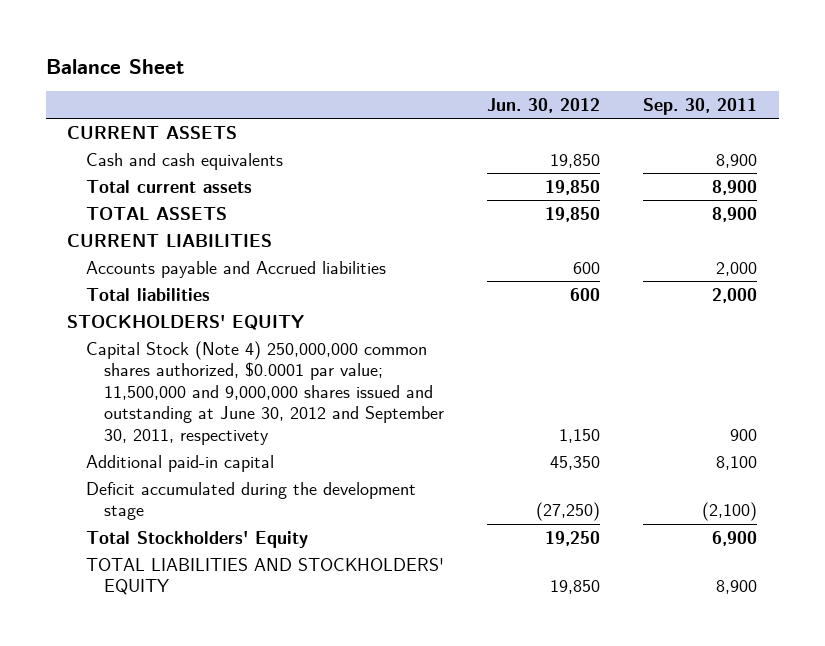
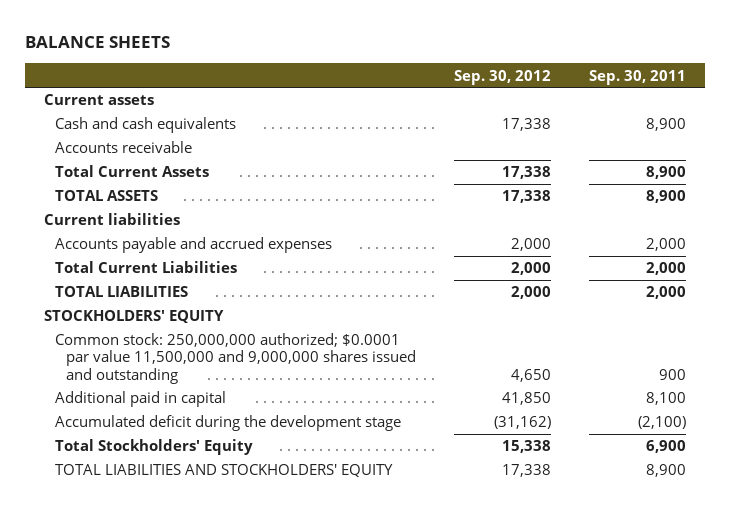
[46,58,185,74] Balance Sheet -> [25,36,171,49] BALANCE SHEETS
[487,98,601,114] Jun. 30, 2012 -> none
none -> [454,69,552,85] Sep. 30, 2012
[67,125,238,139] CURRENT ASSETS -> [44,94,155,106] Current assets
none -> [55,141,193,154] Accounts receivable
[85,179,252,193] Total current assets -> [55,165,210,178] Total Current Assets
[67,233,273,247] CURRENT LIABILITIES -> [44,213,181,226] Current liabilities
[85,260,386,278] Accounts payable and Accrued liabilities -> [55,237,333,254] Accounts payable and accrued expenses
none -> [55,261,238,274] Total Current Liabilities
[85,287,210,301] Total liabilities -> [55,286,189,298] TOTAL LIABILITIES
[85,340,445,446] Capital Stock (Note 4) 250,000,000 common shares authorized, $0.0001 par value; 11,500,000 and 9,000,000 shares issued and outstanding at June 30, 2012 and September 30, 2011, respectivety -> [55,333,417,384] Common stock: 250,000,000 authorized; $0.0001 par value 11,500,000 and 9,000,000 shares issued and outstanding
[85,454,274,472] Additional paid-in capital -> [55,391,227,408] Additional paid in capital
[85,481,416,521] Deficit accumulated during the development stage -> [55,415,402,432] Accumulated deficit during the development stage

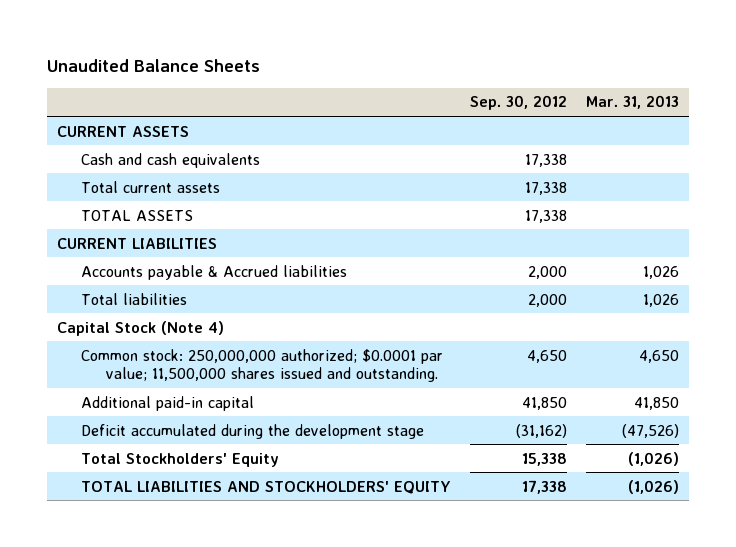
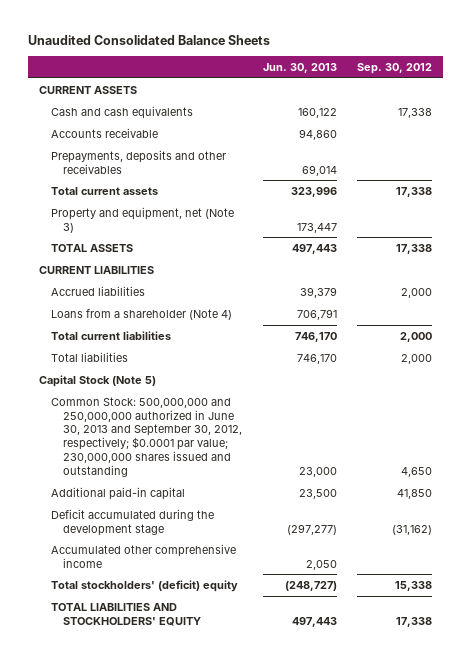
[47,59,261,73] Unaudited Balance Sheets -> [28,35,271,46] Unaudited Consolidated Balance Sheets
[586,95,680,110] Mar. 31, 2013 -> none
none -> [262,63,337,74] Jun. 30, 2013
none -> [50,127,158,138] Accounts receivable
none -> [50,149,226,174] Prepayments, deposits and other receivables
none -> [50,206,234,233] Property and equipment, net (Note 3)
[81,264,348,280] Accounts payable & Accrued liabilities -> [50,285,145,296] Accrued liabilities
none -> [50,308,232,320] Loans from a shareholder (Note 4)
none -> [50,330,171,340] Total current liabilities
[56,320,224,336] Capital Stock (Note 4) -> [38,374,156,387] Capital Stock (Note 5)
[81,348,444,383] Common stock: 250,000,000 authorized; $0.0001 par value; 11,500,000 shares issued and outstanding. -> [50,396,243,477] Common Stock: 500,000,000 and 250,000,000 authorized in June 30, 2013 and September 30, 2012, respectively; $0.0001 par value; 230,000,000 shares issued and outstanding
none -> [50,543,236,568] Accumulated other comprehensive income
[81,452,280,467] Total Stockholders' Equity -> [50,579,238,592] Total stockholders' (deficit) equity

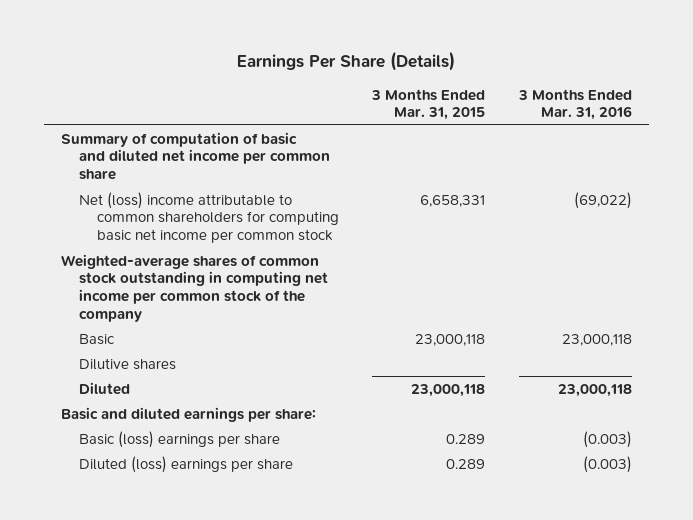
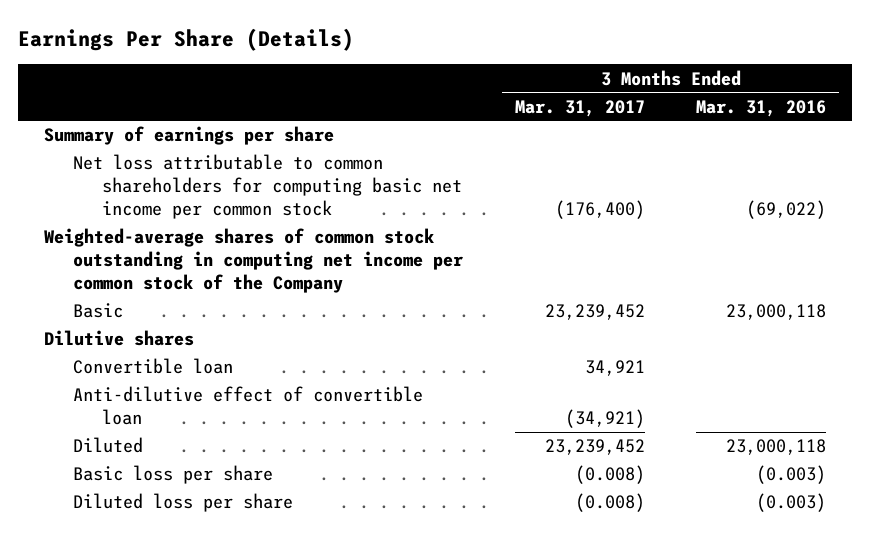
[371,88,486,121] 3 Months Ended Mar. 31, 2015 -> none
none -> [514,99,645,117] Mar. 31, 2017
[60,131,330,181] Summary of computation of basic and diluted net income per common share -> [44,126,335,146] Summary of earnings per share
[78,191,339,244] Net (loss) income attributable to common shareholders for computing basic net income per common stock -> [73,154,462,220] Net loss attributable to common shareholders for computing basic net income per common stock
[60,253,328,322] Weighted-average shares of common stock outstanding in computing net income per common stock of the company -> [44,228,464,294] Weighted-average shares of common stock outstanding in computing net income per common stock of the Company
none -> [73,358,234,375] Convertible loan
none -> [73,386,424,426] Anti-dilutive effect of convertible loan
[60,406,316,422] Basic and diluted earnings per share: -> none
[78,430,280,448] Basic (loss) earnings per share -> [73,465,274,485] Basic loss per share
[78,455,293,473] Diluted (loss) earnings per share -> [73,493,294,513] Diluted loss per share

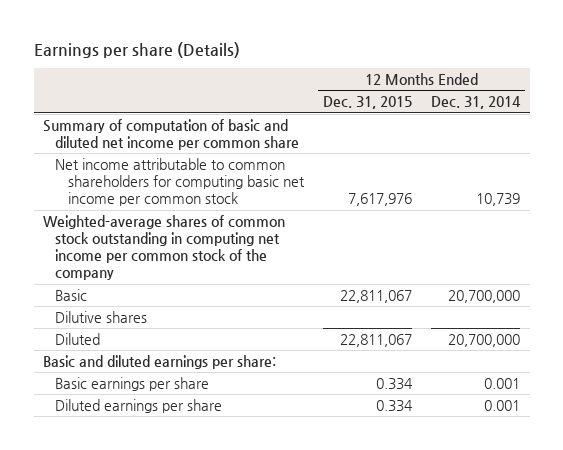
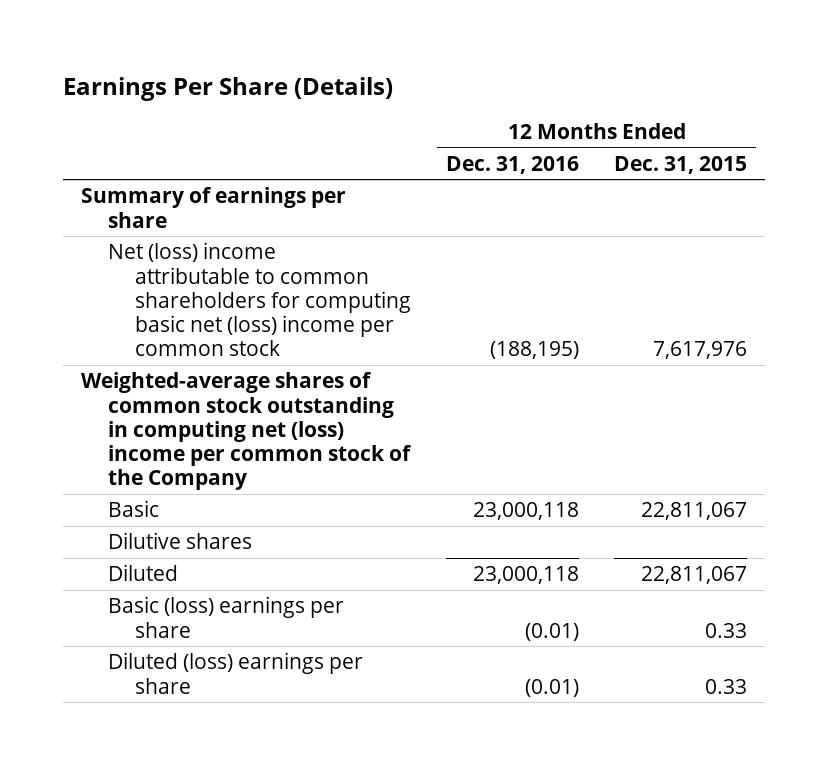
[33,41,240,58] Earnings per share (Details) -> [62,76,393,101] Earnings Per Share (Details)
[431,96,522,110] Dec. 31, 2014 -> none
none -> [446,155,580,174] Dec. 31, 2016
[43,118,300,151] Summary of computation of basic and diluted net income per common share -> [80,187,346,228] Summary of earnings per share
[55,157,305,207] Net income attributable to common shareholders for computing basic net income per common stock -> [107,242,411,357] Net (loss) income attributable to common shareholders for computing basic net (loss) income per common stock
[43,214,286,281] Weighted-average shares of common stock outstanding in computing net income per common stock of the company -> [80,372,412,491] Weighted-average shares of common stock outstanding in computing net (loss) income per common stock of the Company
[43,354,277,369] Basic and diluted earnings per share: -> none
[55,376,210,391] Basic earnings per share -> [107,596,344,638] Basic (loss) earnings per share
[375,377,413,390] 0.334 -> [705,622,748,638] 0.33
[55,398,223,413] Diluted earnings per share -> [107,652,363,694] Diluted (loss) earnings per share
[375,399,413,412] 0.334 -> [705,678,748,694] 0.33

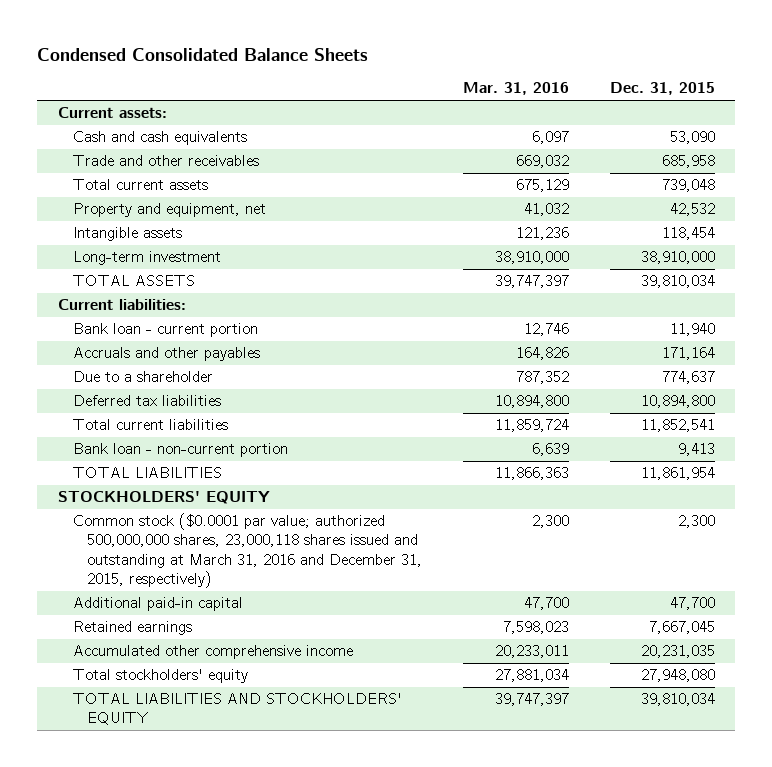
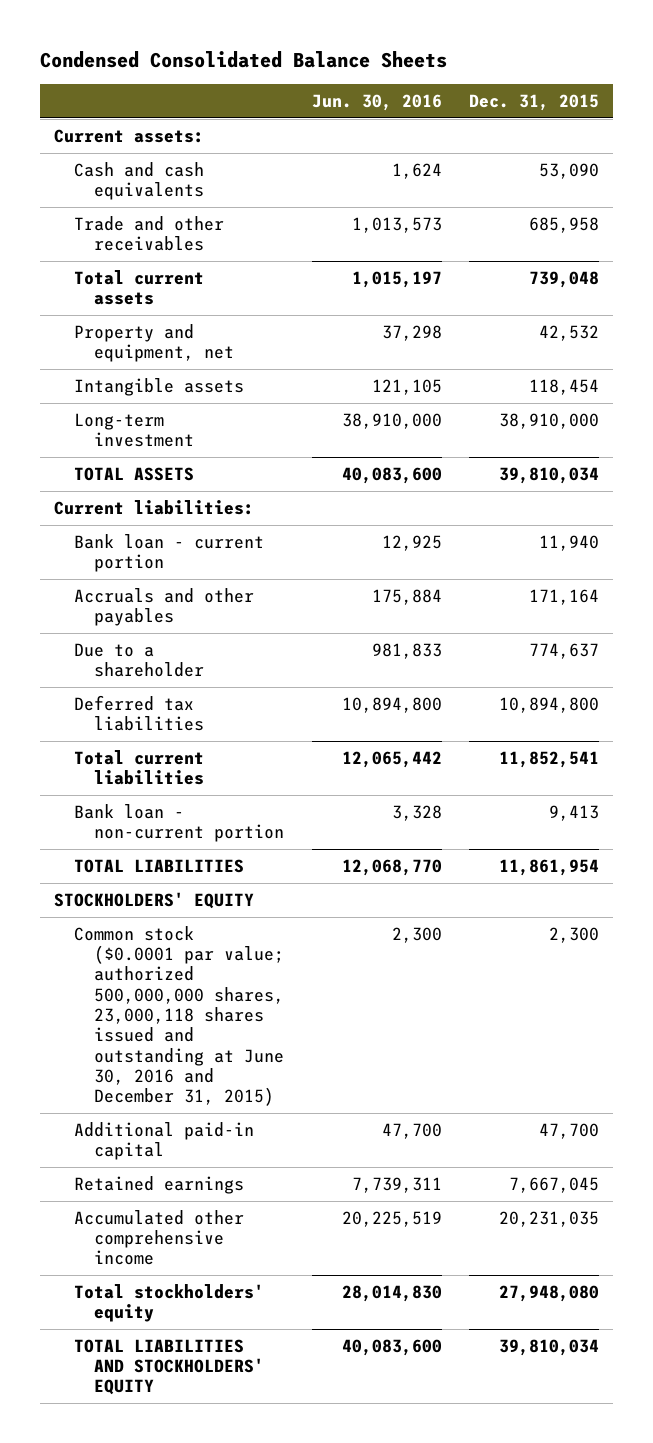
[463,82,570,96] Mar. 31, 2016 -> none
none -> [311,94,442,112] Jun. 30, 2016
[72,513,423,589] Common stock ($0.0001 par value; authorized 500,000,000 shares, 23,000,118 shares issued and outstanding at March 31, 2016 and December 31, 2015, respectively) -> [73,925,285,1107] Common stock ($0.0001 par value; authorized 500,000,000 shares, 23,000,118 shares issued and outstanding at June 30, 2016 and December 31, 2015)

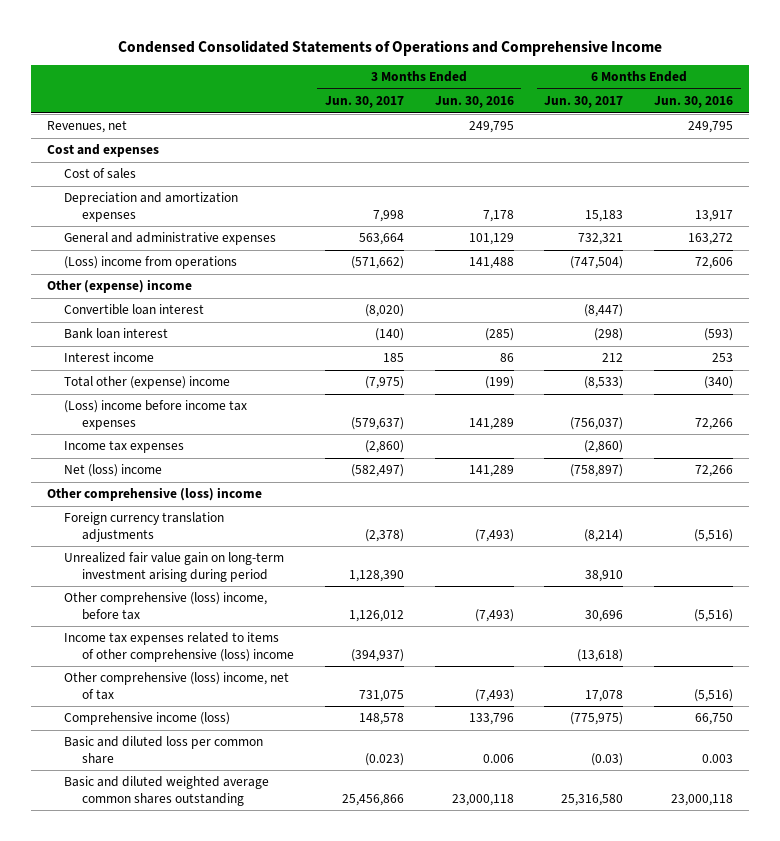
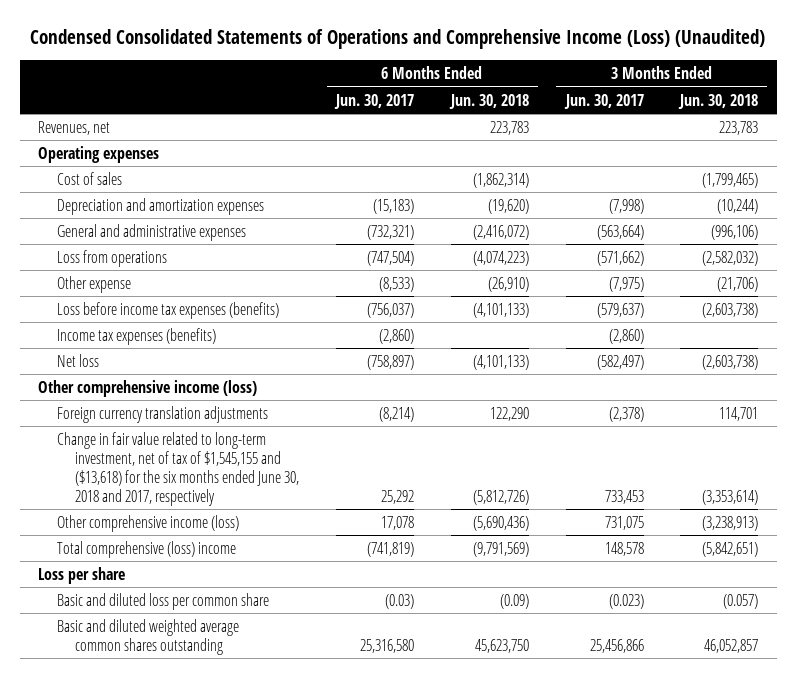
[117,39,662,56] Condensed Consolidated Statements of Operations and Comprehensive Income -> [30,29,766,50] Condensed Consolidated Statements of Operations and Comprehensive Income (Loss) (Unaudited)
[434,96,514,109] Jun. 30, 2016 -> none
[654,96,734,109] Jun. 30, 2016 -> none
none -> [448,93,529,109] Jun. 30, 2018
none -> [678,93,759,109] Jun. 30, 2018
[46,144,159,158] Cost and expenses -> [38,145,160,163] Operating expenses
[46,279,192,294] Other (expense) income -> none
[64,304,205,316] Convertible loan interest -> none
[64,328,169,340] Bank loan interest -> none
[64,352,155,363] Interest income -> none
[372,209,404,222] 7,998 -> [608,198,644,214] (7,998)
[585,209,624,222] 15,183 -> [373,198,415,214] (15,183)
[358,233,404,246] 563,664 -> [596,224,644,240] (563,664)
[578,233,624,246] 732,321 -> [367,224,415,240] (732,321)
[64,256,238,270] (Loss) income from operations -> [56,249,167,267] Loss from operations
[64,376,231,390] Total other (expense) income -> [56,275,131,293] Other expense
[64,400,248,430] (Loss) income before income tax expenses -> [56,301,279,319] Loss before income tax expenses (benefits)
[64,440,185,454] Income tax expenses -> [56,327,216,345] Income tax expenses (benefits)
[64,464,163,478] Net (loss) income -> [56,353,99,367] Net loss
[46,487,262,502] Other comprehensive (loss) income -> [38,379,258,397] Other comprehensive income (loss)
[64,552,285,582] Unrealized fair value gain on long-term investment arising during period -> none
[64,592,268,620] Other comprehensive (loss) income, before tax -> none
[64,632,295,662] Income tax expenses related to items of other comprehensive (loss) income -> none
none -> [56,431,300,506] Change in fair value related to long-term investment, net of tax of $1,545,155 and ($13,618) for the six months ended June 30, 2018 and 2017, respectively
[64,672,290,700] Other comprehensive (loss) income, net of tax -> [56,514,239,532] Other comprehensive income (loss)
[64,712,231,726] Comprehensive income (loss) -> [56,540,236,558] Total comprehensive (loss) income
[570,712,624,726] (775,975) -> [367,541,415,557] (741,819)
none -> [38,566,126,584] Loss per share

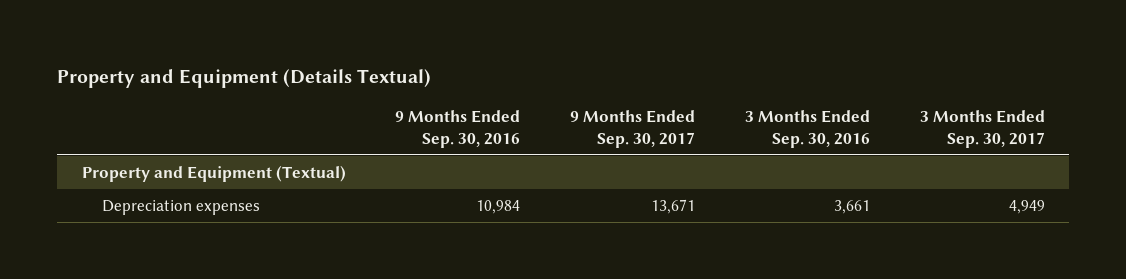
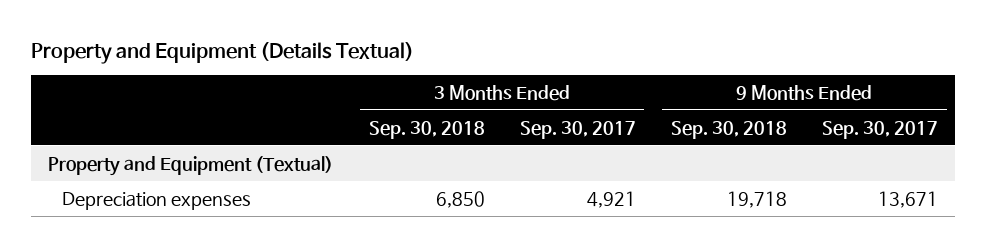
[395,110,521,148] 9 Months Ended Sep. 30, 2016 -> none
[744,110,870,148] 3 Months Ended Sep. 30, 2016 -> none
none -> [368,120,485,139] Sep. 30, 2018
none -> [670,120,787,139] Sep. 30, 2018
[1008,200,1045,215] 4,949 -> [586,190,636,208] 4,921

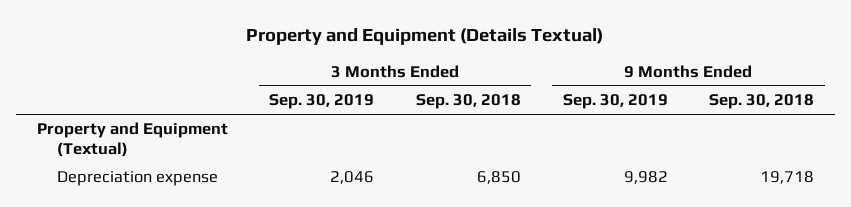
[519,120,636,139] Sep. 30, 2017 -> none
[821,120,938,139] Sep. 30, 2017 -> none
none -> [269,94,375,110] Sep. 30, 2019
none -> [562,94,668,110] Sep. 30, 2019
[61,191,251,210] Depreciation expenses -> [56,171,218,187] Depreciation expense

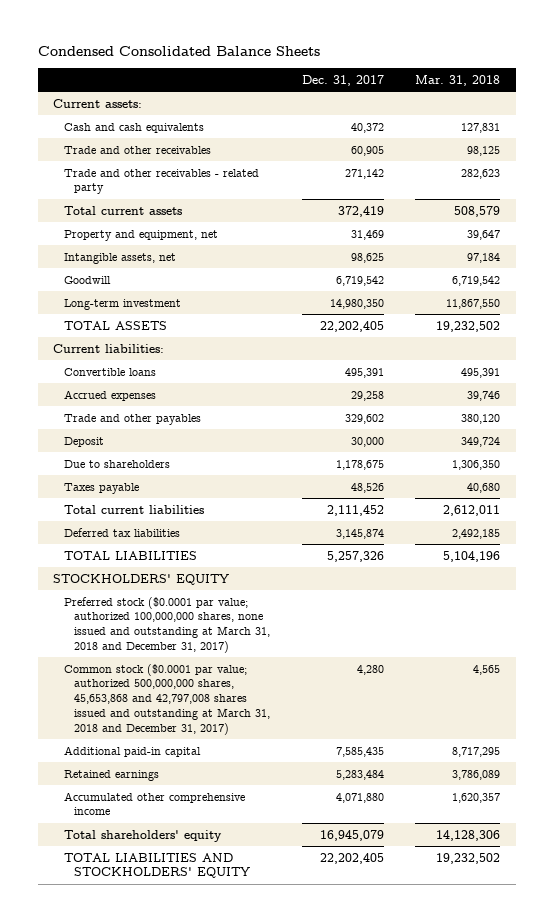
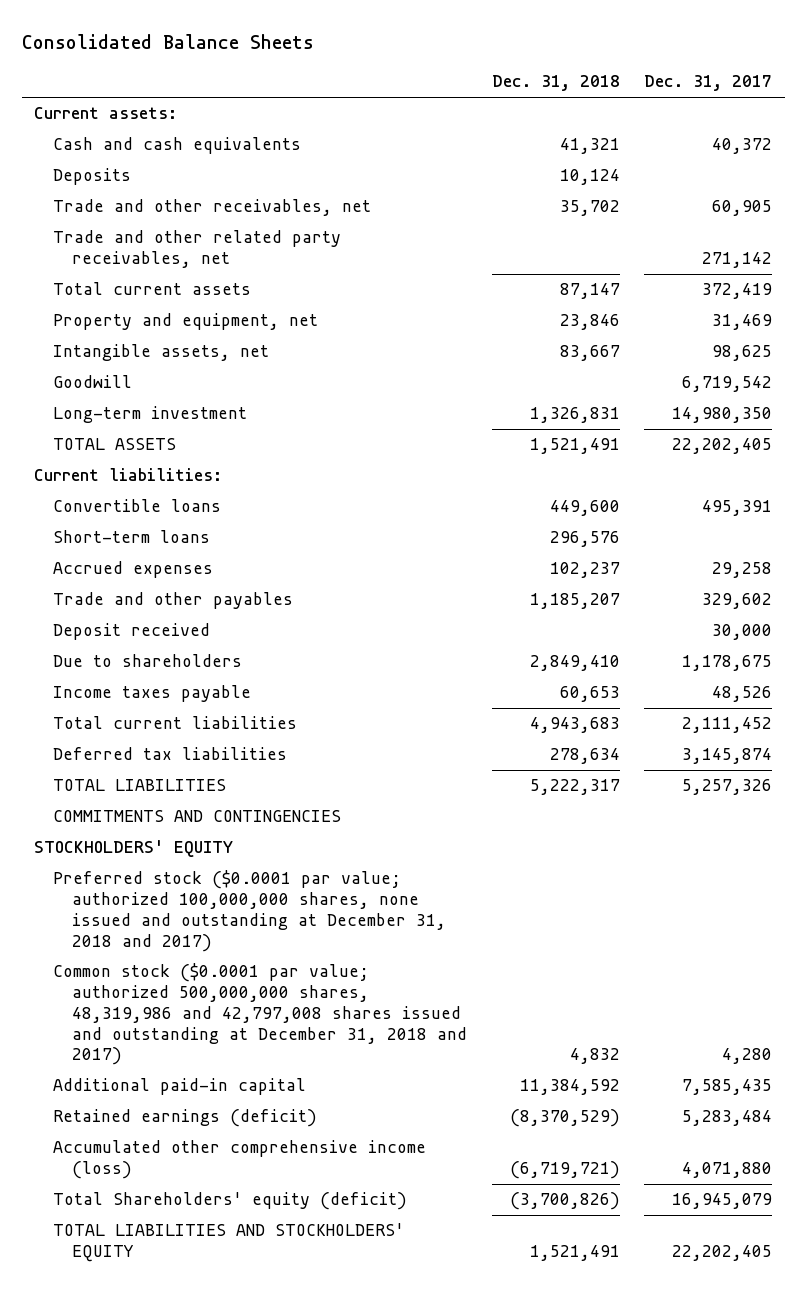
[37,46,320,57] Condensed Consolidated Balance Sheets -> [21,33,314,49] Consolidated Balance Sheets
[414,74,500,86] Mar. 31, 2018 -> none
none -> [491,75,620,92] Dec. 31, 2018
none -> [53,168,132,186] Deposits
[63,145,211,154] Trade and other receivables -> [53,199,372,217] Trade and other receivables, net
[63,168,259,195] Trade and other receivables - related party -> [53,230,342,269] Trade and other related party receivables, net
none -> [53,530,211,544] Short-term loans
[63,436,104,447] Deposit -> [53,623,211,641] Deposit received
[63,482,139,494] Taxes payable -> [53,685,252,703] Income taxes payable
none -> [53,810,342,823] COMMITMENTS AND CONTINGENCIES
[63,596,271,653] Preferred stock ($0.0001 par value; authorized 100,000,000 shares, none issued and outstanding at March 31, 2018 and December 31, 2017) -> [53,870,446,952] Preferred stock ($0.0001 par value; authorized 100,000,000 shares, none issued and outstanding at December 31, 2018 and 2017)
[63,663,271,735] Common stock ($0.0001 par value; authorized 500,000,000 shares, 45,653,868 and 42,797,008 shares issued and outstanding at March 31, 2018 and December 31, 2017) -> [53,963,467,1066] Common stock ($0.0001 par value; authorized 500,000,000 shares, 48,319,986 and 42,797,008 shares issued and outstanding at December 31, 2018 and 2017)
[63,769,159,781] Retained earnings -> [53,1109,318,1128] Retained earnings (deficit)
[63,791,245,816] Accumulated other comprehensive income -> [53,1140,427,1180] Accumulated other comprehensive income (loss)
[63,829,222,842] Total shareholders' equity -> [53,1192,408,1211] Total Shareholders' equity (deficit)

